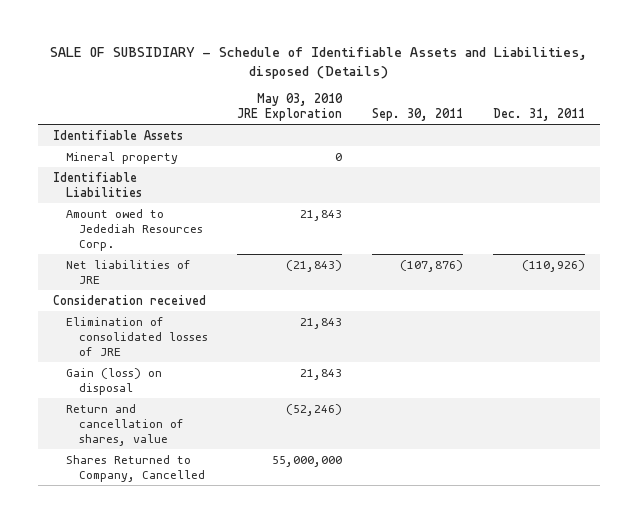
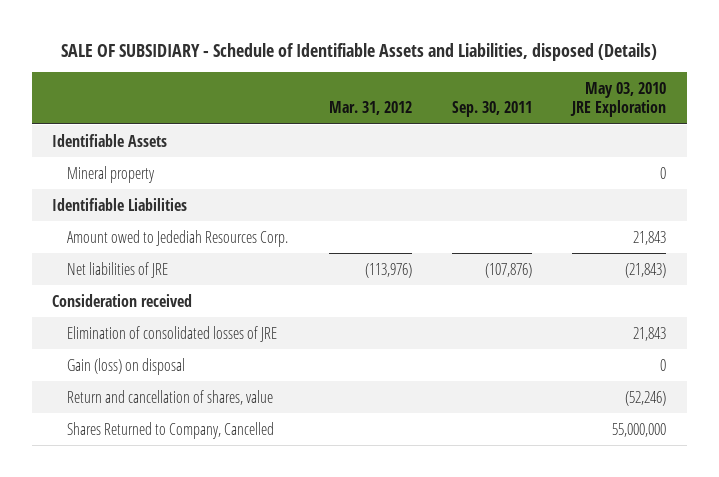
[493,107,586,121] Dec. 31, 2011 -> none
none -> [328,101,412,116] Mar. 31, 2012
[300,368,343,380] 21,843 -> [660,358,667,371] 0

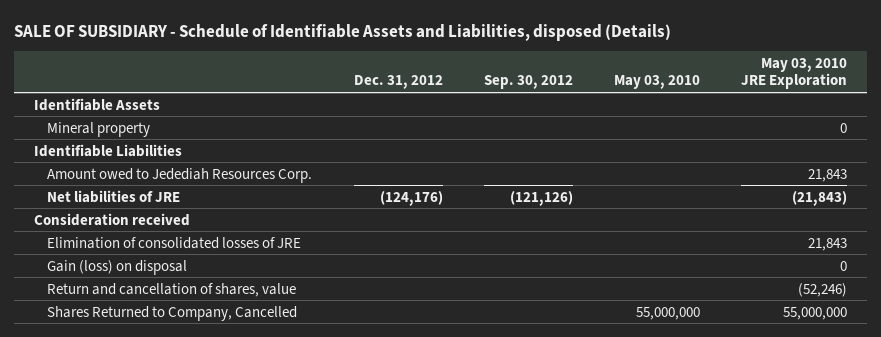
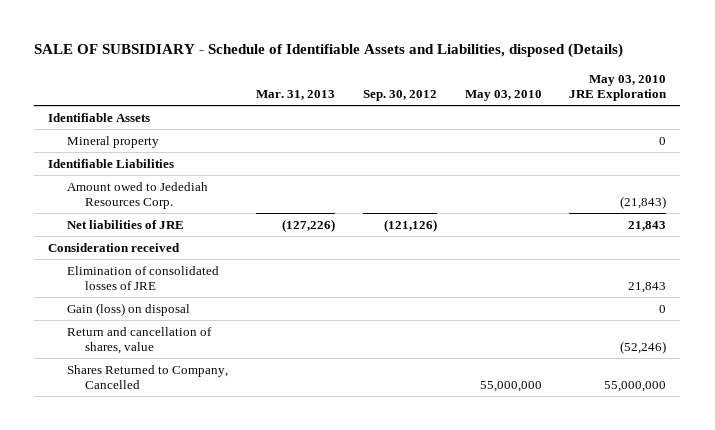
[353,75,443,90] Dec. 31, 2012 -> none
none -> [255,90,335,101] Mar. 31, 2013
[807,168,847,182] 21,843 -> [620,195,667,209] (21,843)
[791,190,847,206] (21,843) -> [628,220,667,231] 21,843

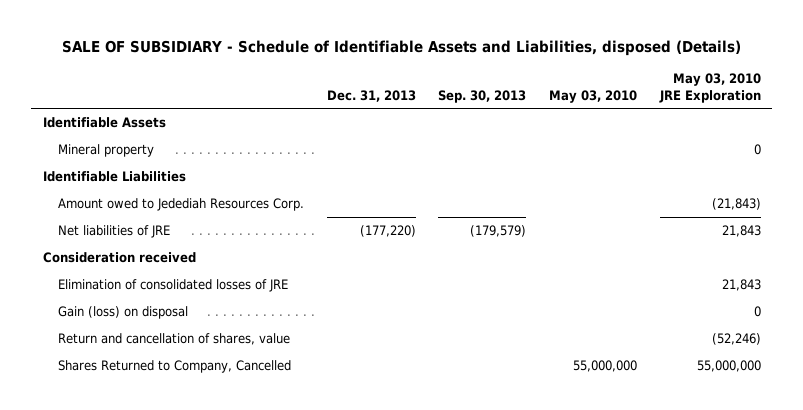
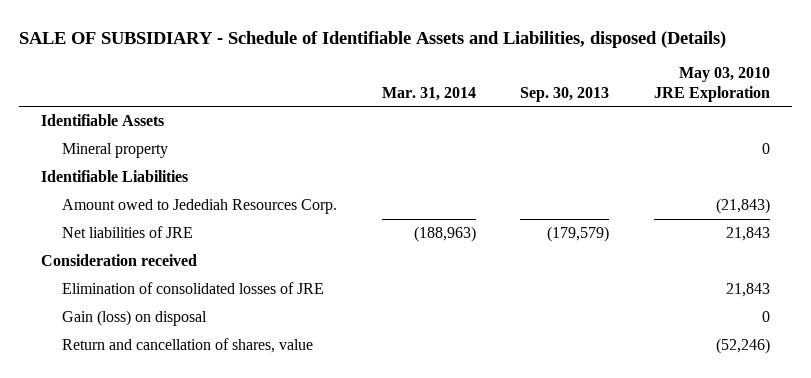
[326,89,416,102] Dec. 31, 2013 -> none
[548,89,637,103] May 03, 2010 -> none
none -> [381,86,476,101] Mar. 31, 2014
[57,360,291,374] Shares Returned to Company, Cancelled -> none

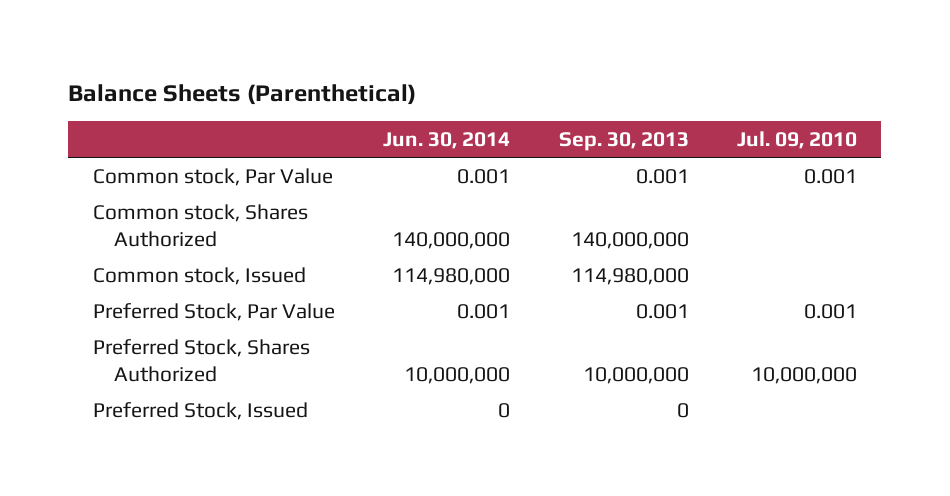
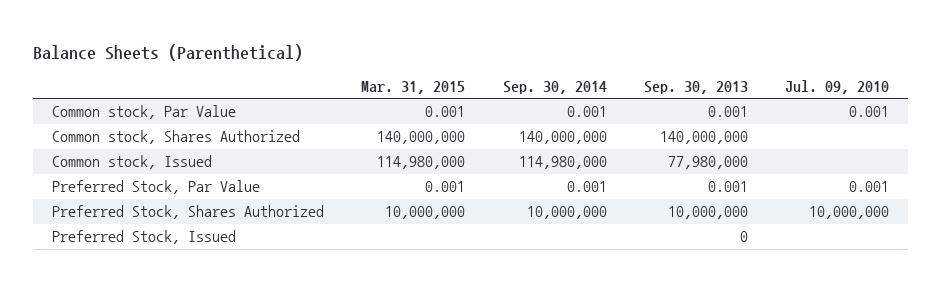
[383,132,511,150] Jun. 30, 2014 -> none
none -> [361,80,466,94] Mar. 31, 2015
none -> [502,80,607,94] Sep. 30, 2014
[570,267,689,285] 114,980,000 -> [668,156,749,170] 77,980,000

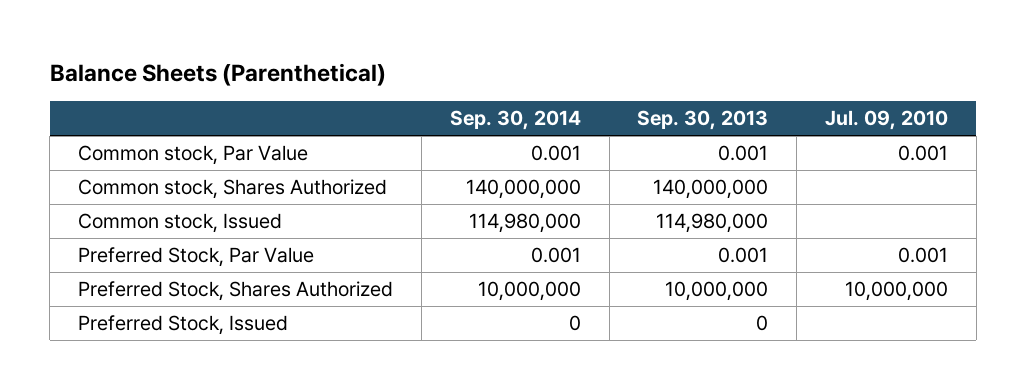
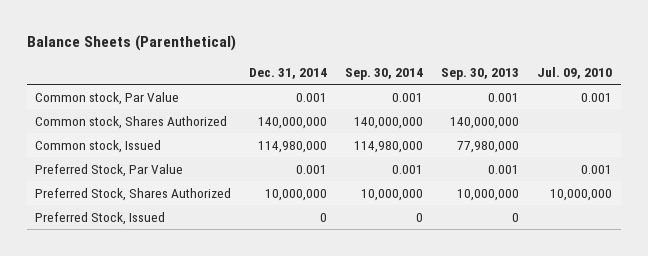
none -> [249,68,328,80] Dec. 31, 2014
[656,213,769,234] 114,980,000 -> [457,140,520,153] 77,980,000

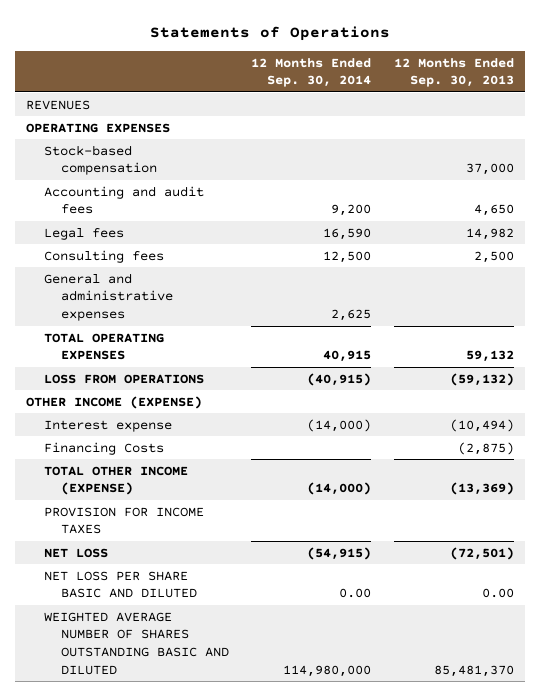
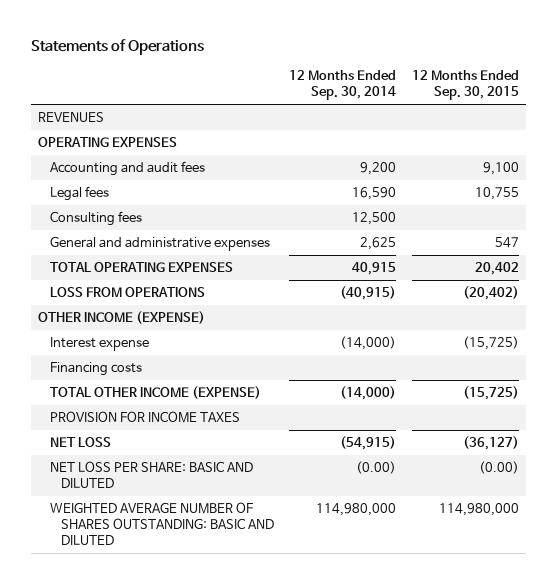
[393,57,514,88] 12 Months Ended Sep. 30, 2013 -> none
none -> [411,70,519,101] 12 Months Ended Sep. 30, 2015
[43,144,157,176] Stock-based compensation -> none
[43,441,164,455] Financing Costs -> [49,362,142,377] Financing costs
[43,570,197,599] NET LOSS PER SHARE BASIC AND DILUTED -> [49,461,253,489] NET LOSS PER SHARE: BASIC AND DILUTED
[339,588,372,599] 0.00 -> [356,461,397,475] (0.00)
[43,611,229,675] WEIGHTED AVERAGE NUMBER OF SHARES OUTSTANDING BASIC AND DILUTED -> [49,502,275,546] WEIGHTED AVERAGE NUMBER OF SHARES OUTSTANDING: BASIC AND DILUTED

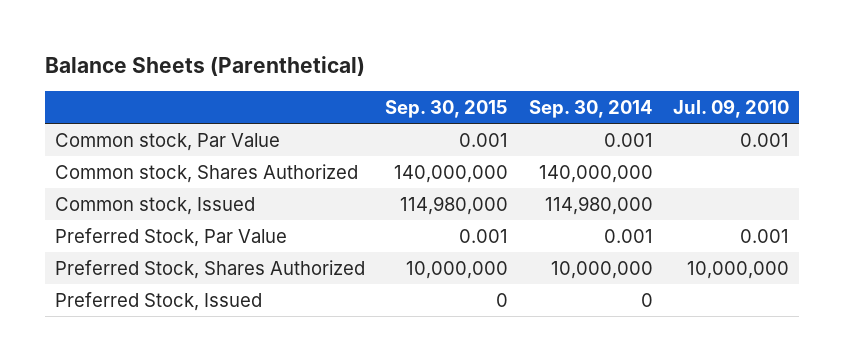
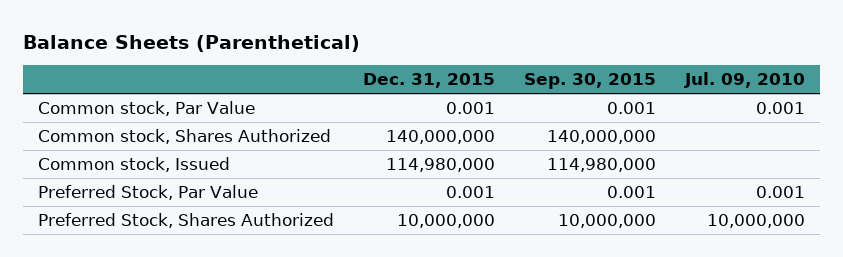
[528,99,653,118] Sep. 30, 2014 -> none
none -> [363,73,496,89] Dec. 31, 2015
[54,291,262,311] Preferred Stock, Issued -> none

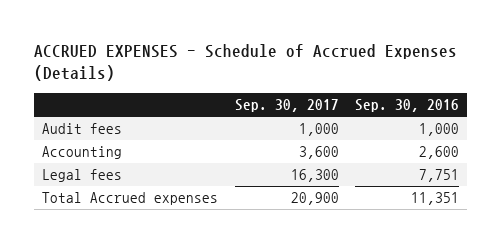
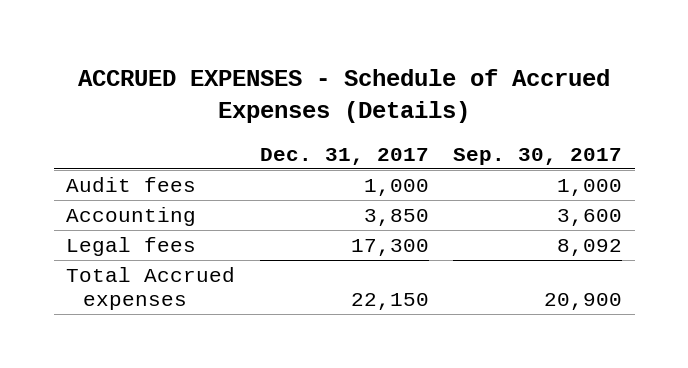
[355,99,460,113] Sep. 30, 2016 -> none
none -> [259,147,429,165] Dec. 31, 2017
[290,169,339,183] 16,300 -> [557,238,623,256] 8,092

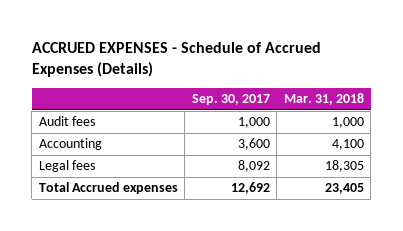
[259,147,429,165] Dec. 31, 2017 -> none
none -> [283,93,364,106] Mar. 31, 2018
[544,293,623,311] 20,900 -> [230,182,270,195] 12,692

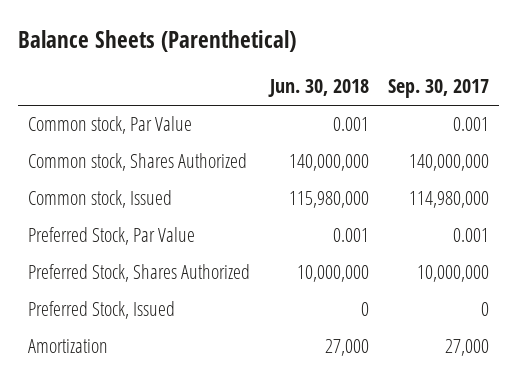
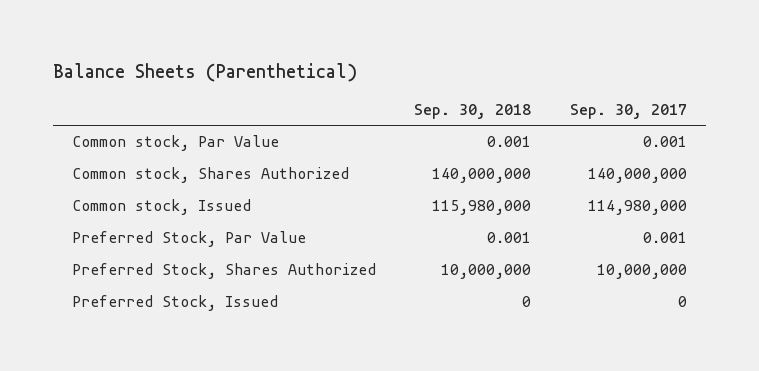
[267,79,369,98] Jun. 30, 2018 -> none
none -> [414,103,532,119] Sep. 30, 2018
[27,339,108,354] Amortization -> none

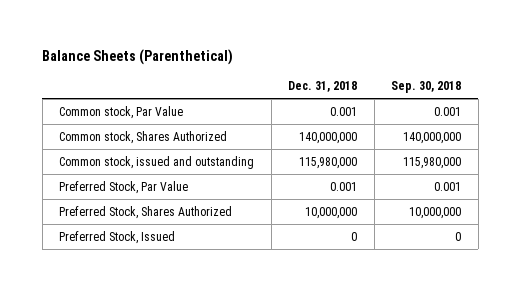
[569,103,687,119] Sep. 30, 2017 -> none
none -> [288,81,358,93] Dec. 31, 2018
[71,199,251,216] Common stock, Issued -> [59,155,255,169] Common stock, issued and outstanding

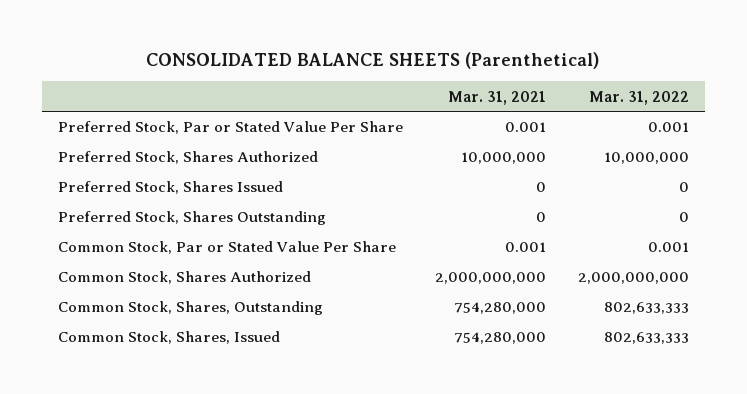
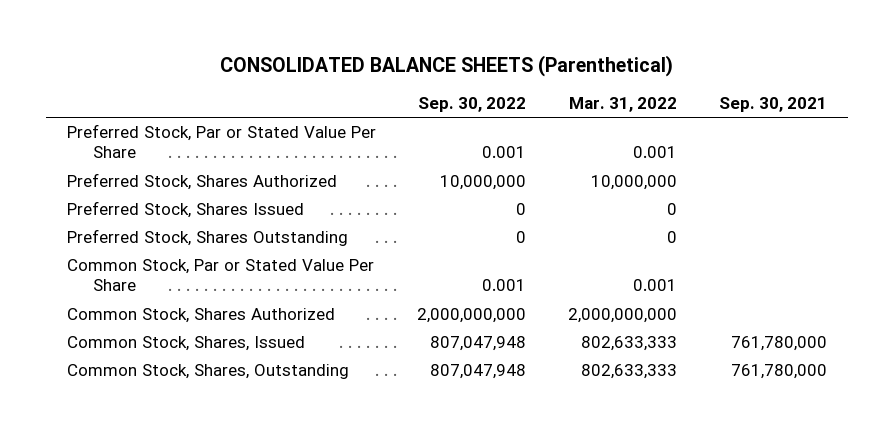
[447,90,546,105] Mar. 31, 2021 -> none
none -> [418,97,527,113] Sep. 30, 2022
none -> [719,97,828,113] Sep. 30, 2021
[57,301,323,316] Common Stock, Shares, Outstanding -> [66,364,349,380] Common Stock, Shares, Outstanding

